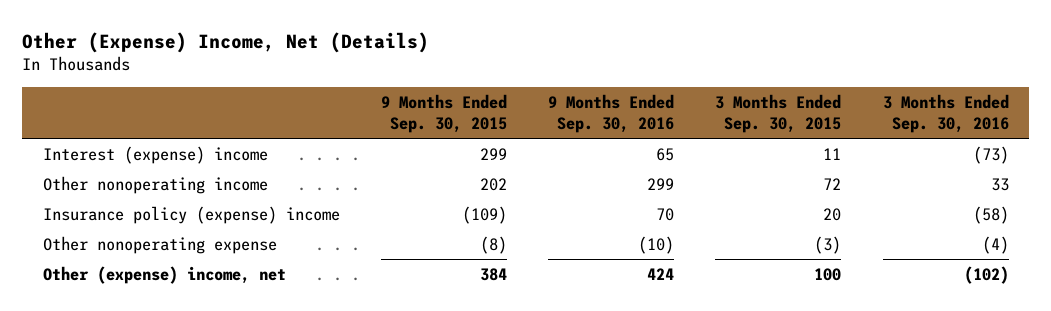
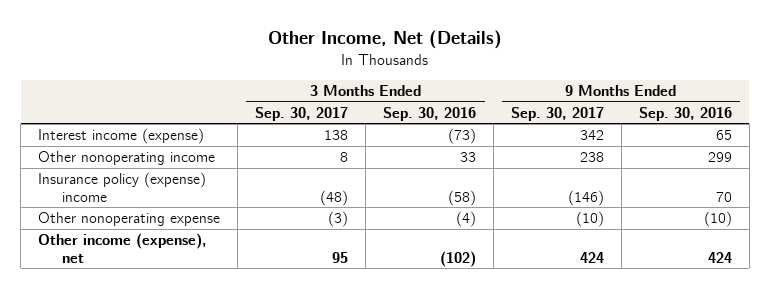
[22,31,430,53] Other (Expense) Income, Net (Details) -> [267,30,502,50] Other Income, Net (Details)
[380,93,507,133] 9 Months Ended Sep. 30, 2015 -> none
[715,93,842,133] 3 Months Ended Sep. 30, 2015 -> none
none -> [255,106,349,121] Sep. 30, 2017
none -> [510,106,604,121] Sep. 30, 2017
[42,145,268,164] Interest (expense) income -> [38,128,205,145] Interest income (expense)
[42,265,286,284] Other (expense) income, net -> [38,233,208,263] Other income (expense), net

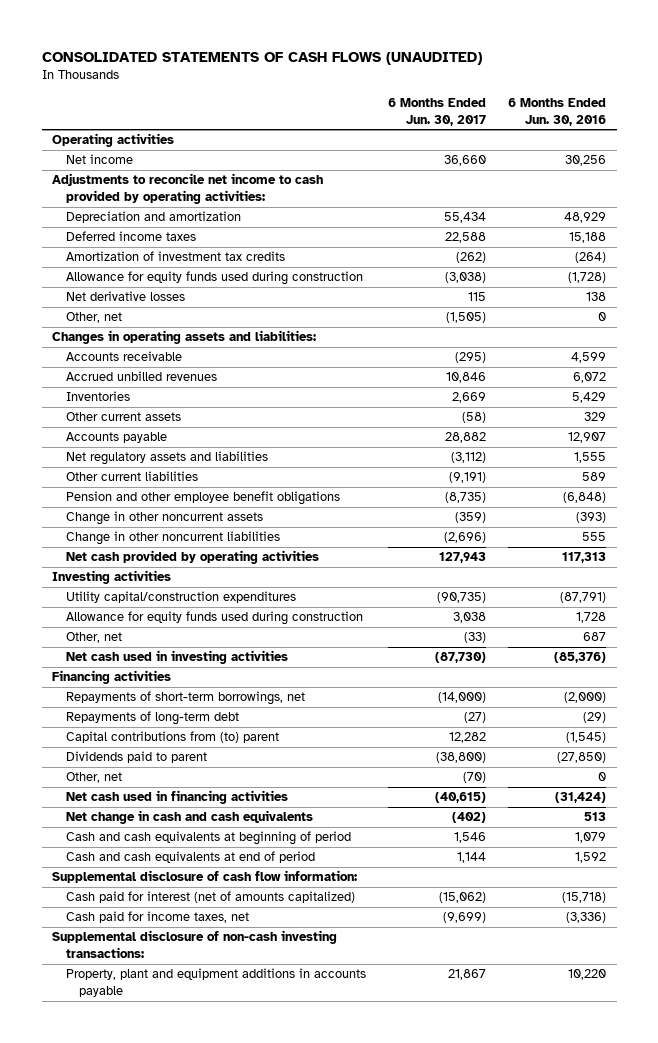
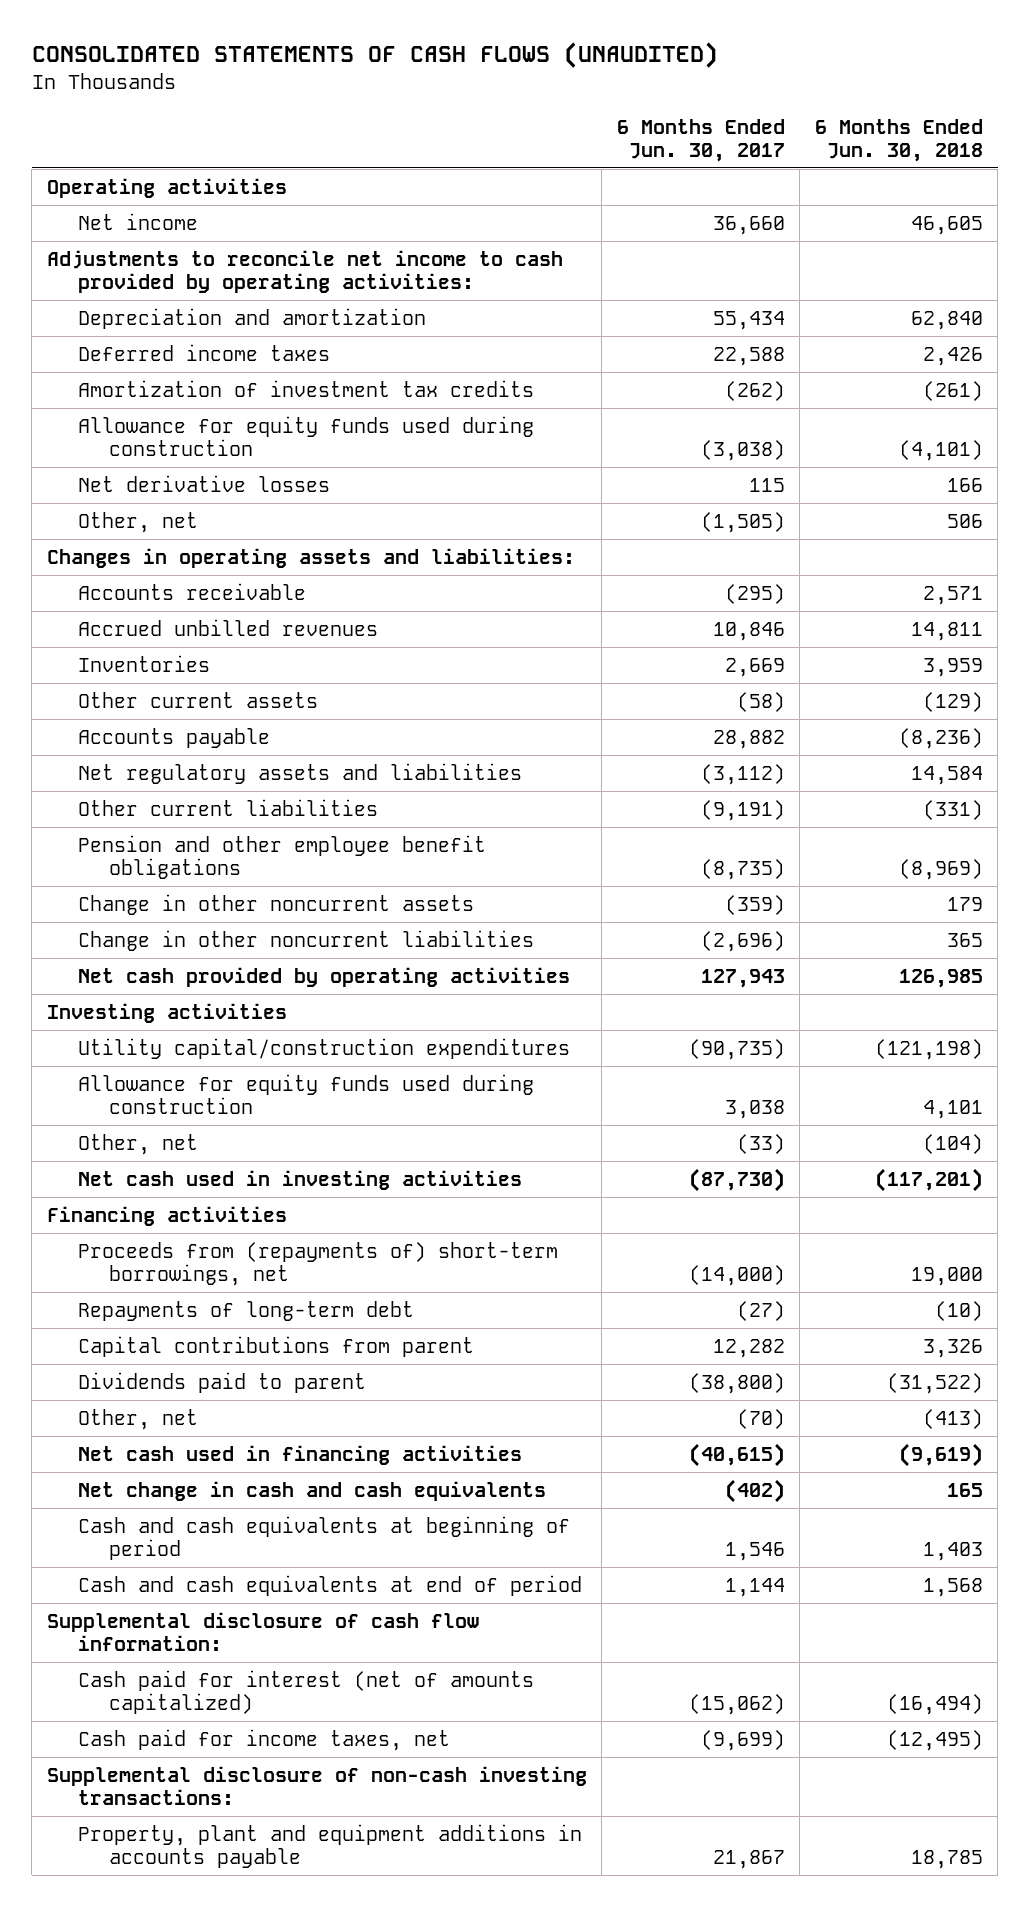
[507,97,606,126] 6 Months Ended Jun. 30, 2016 -> none
none -> [814,118,983,162] 6 Months Ended Jun. 30, 2018
[65,691,305,706] Repayments of short-term borrowings, net -> [77,1241,558,1287] Proceeds from (repayments of) short-term borrowings, net
[65,731,279,744] Capital contributions from (to) parent -> [77,1335,474,1357] Capital contributions from parent

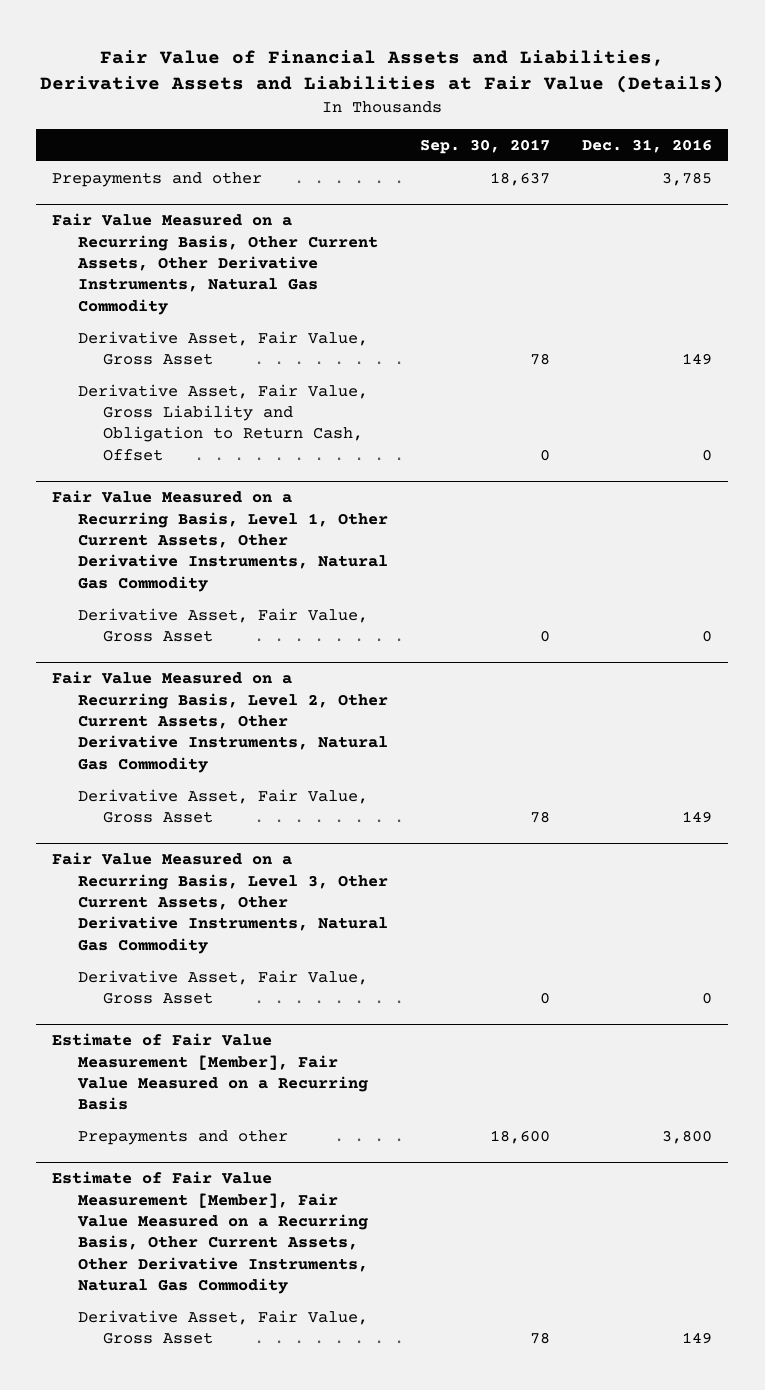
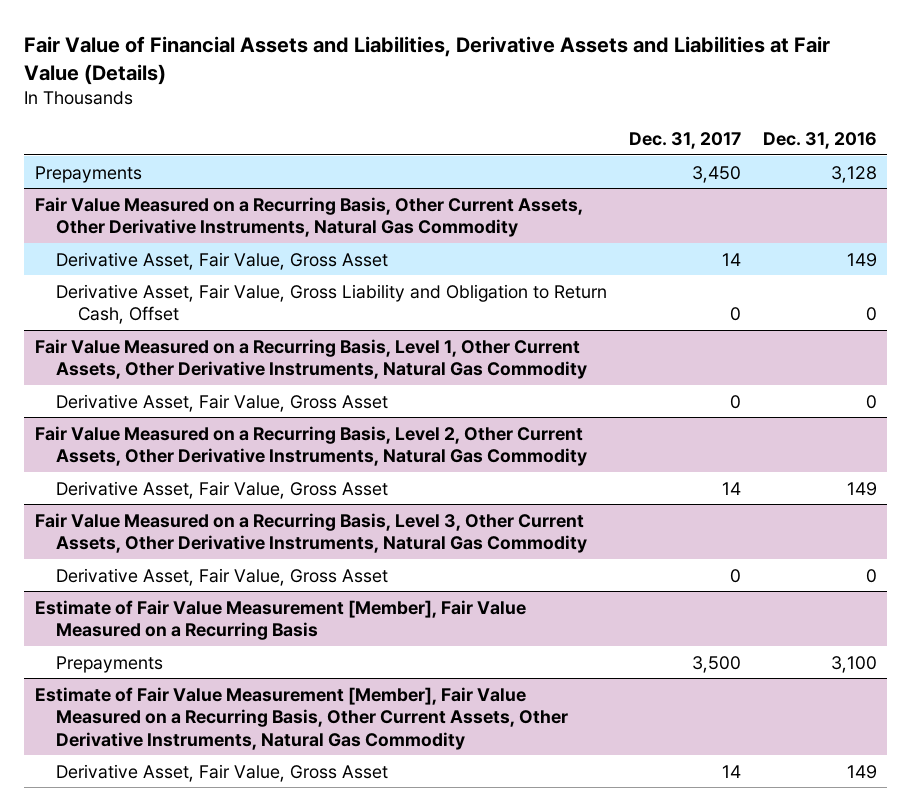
[419,139,550,155] Sep. 30, 2017 -> none
none -> [629,131,742,149] Dec. 31, 2017
[52,171,263,187] Prepayments and other -> [35,165,143,183] Prepayments
[662,171,713,186] 3,785 -> [830,165,877,183] 3,128
[77,1129,288,1145] Prepayments and other -> [56,655,164,673] Prepayments
[662,1129,713,1144] 3,800 -> [830,655,877,673] 3,100

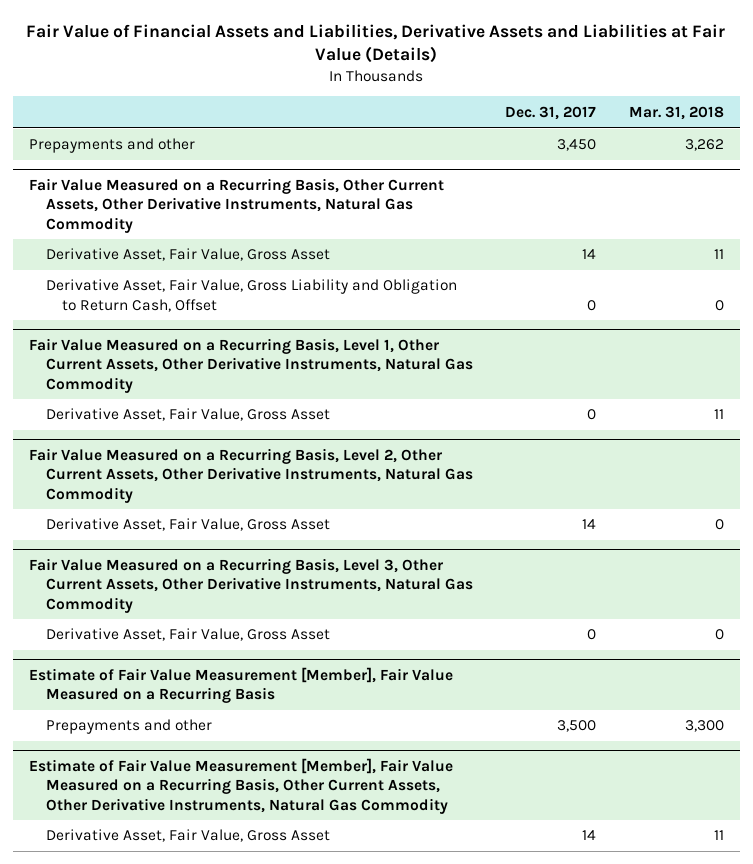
[762,131,877,149] Dec. 31, 2016 -> none
none -> [628,105,724,120] Mar. 31, 2018
[35,165,143,183] Prepayments -> [29,138,196,154] Prepayments and other
[56,655,164,673] Prepayments -> [45,719,212,735] Prepayments and other

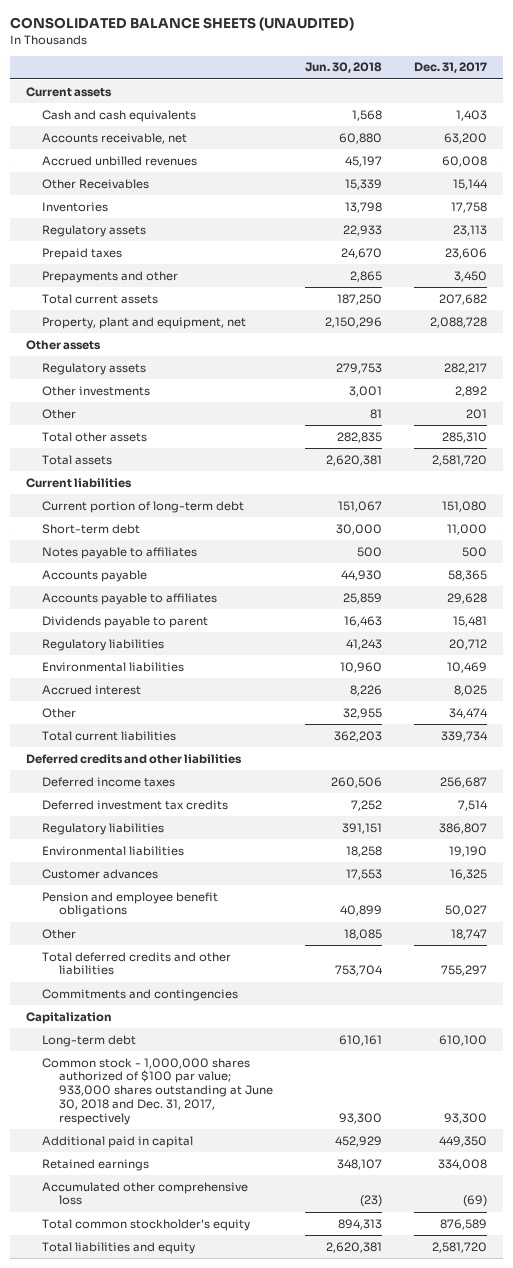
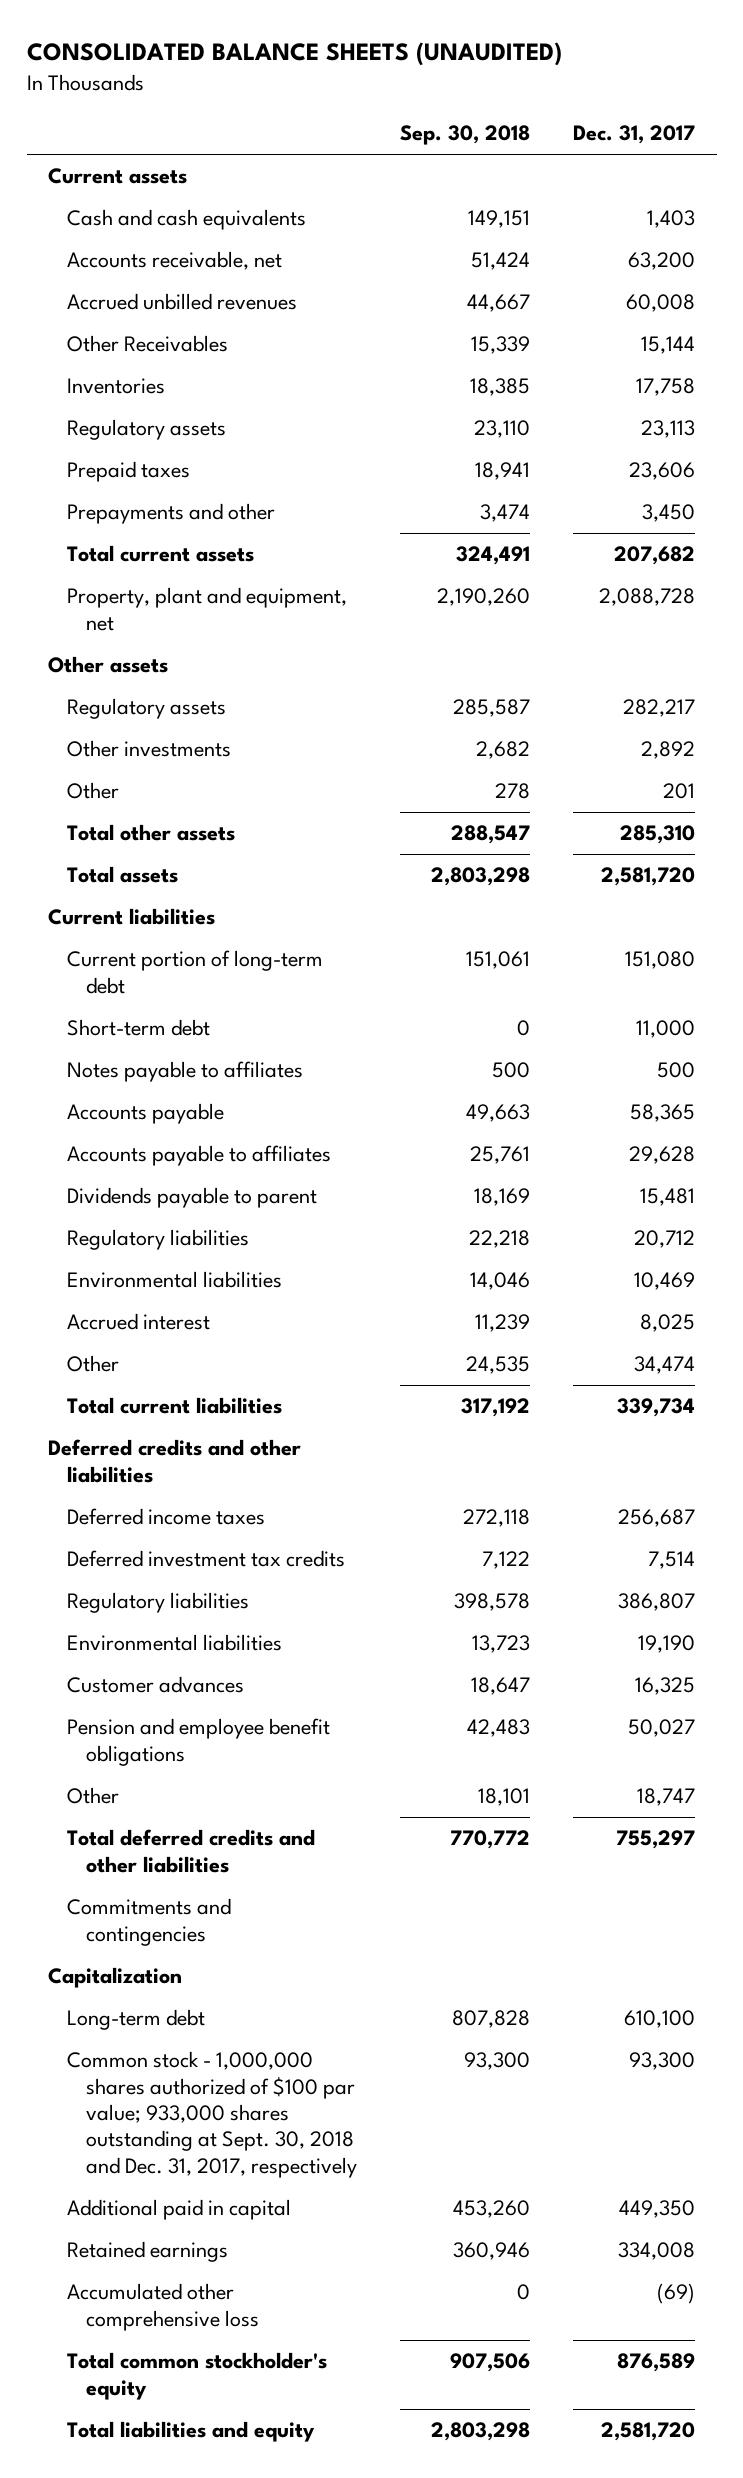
[304,62,382,74] Jun. 30, 2018 -> none
none -> [400,124,531,145] Sep. 30, 2018
[42,1057,274,1125] Common stock - 1,000,000 shares authorized of $100 par value; 933,000 shares outstanding at June 30, 2018 and Dec. 31, 2017, respectively -> [67,2051,358,2178] Common stock - 1,000,000 shares authorized of $100 par value; 933,000 shares outstanding at Sept. 30, 2018 and Dec. 31, 2017, respectively

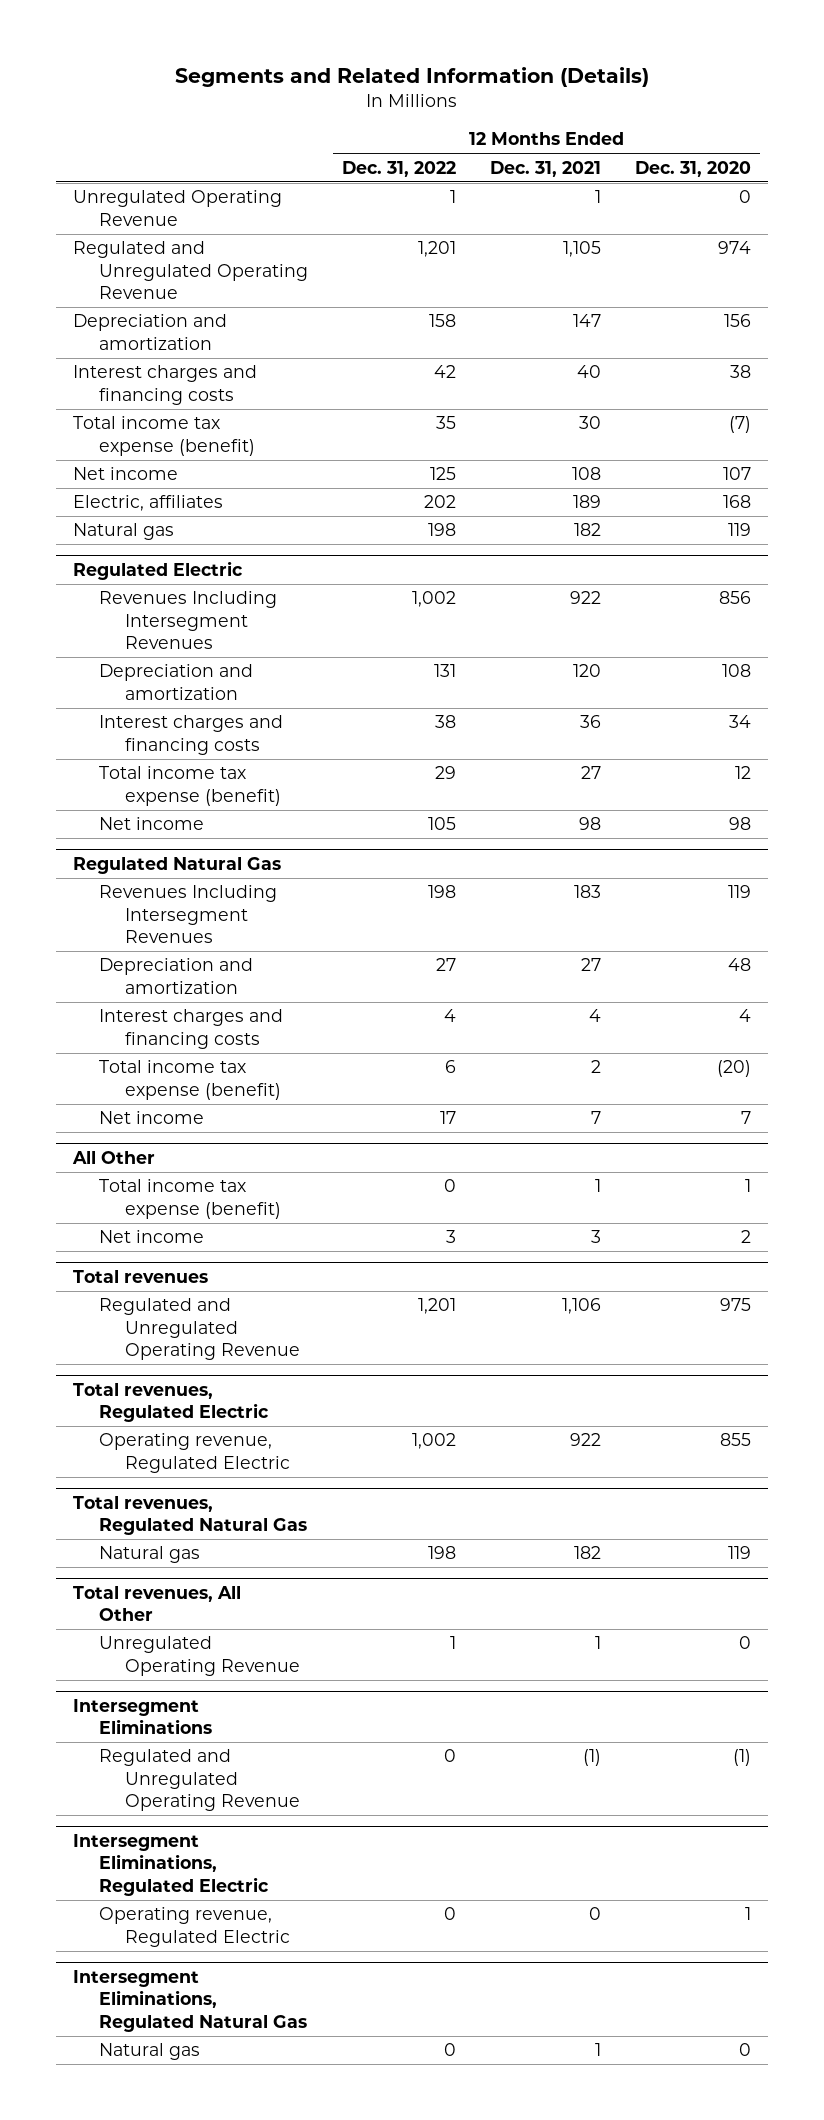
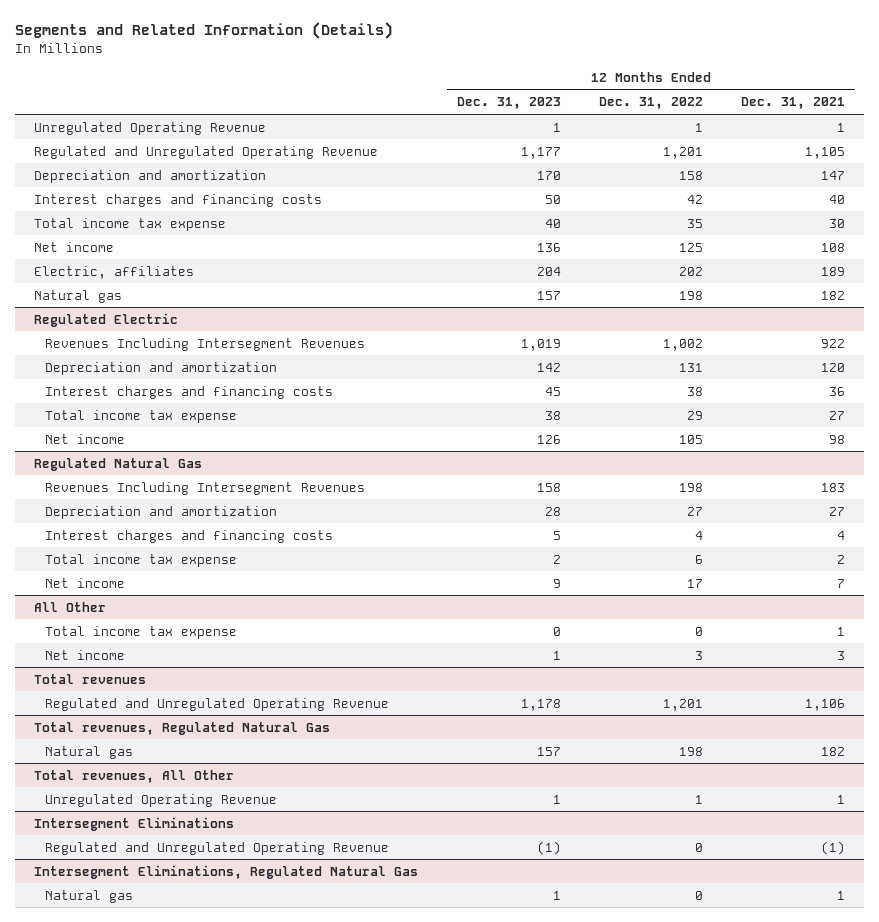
[635,160,752,177] Dec. 31, 2020 -> none
none -> [456,97,561,110] Dec. 31, 2023
[72,416,255,456] Total income tax expense (benefit) -> [34,217,227,231] Total income tax expense
[98,766,281,806] Total income tax expense (benefit) -> [45,409,238,423] Total income tax expense
[98,1060,281,1100] Total income tax expense (benefit) -> [45,553,238,567] Total income tax expense
[98,1179,281,1219] Total income tax expense (benefit) -> [45,625,238,639] Total income tax expense
[72,1382,269,1423] Total revenues, Regulated Electric -> none
[98,1433,290,1473] Operating revenue, Regulated Electric -> none
[72,1833,269,1896] Intersegment Eliminations, Regulated Electric -> none
[98,1907,290,1947] Operating revenue, Regulated Electric -> none

